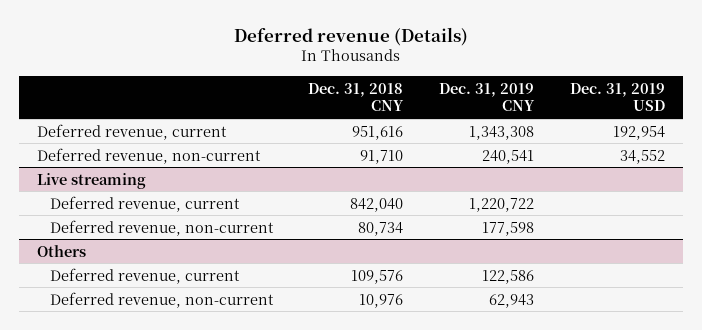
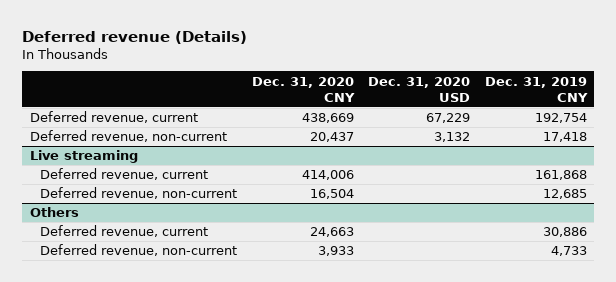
[308,82,405,112] Dec. 31, 2018 CNY -> none
[570,82,666,112] Dec. 31, 2019 USD -> none
none -> [251,76,355,102] Dec. 31, 2020 CNY
none -> [368,76,471,102] Dec. 31, 2020 USD
[469,125,535,140] 1,343,308 -> [534,113,587,124] 192,754
[482,149,535,164] 240,541 -> [542,132,587,143] 17,418
[469,197,535,212] 1,220,722 -> [534,170,587,181] 161,868
[482,221,535,236] 177,598 -> [542,189,587,200] 12,685
[482,269,535,284] 122,586 -> [542,227,587,238] 30,886
[489,293,535,308] 62,943 -> [550,246,587,257] 4,733

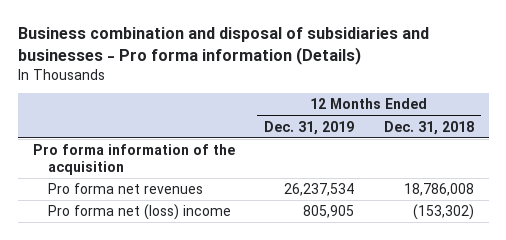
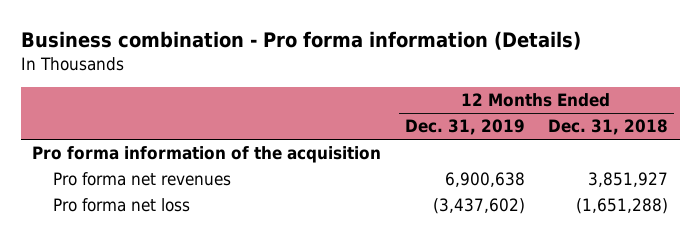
[17,27,429,65] Business combination and disposal of subsidiaries and businesses - Pro forma information (Details) -> [20,31,581,51] Business combination - Pro forma information (Details)
[284,183,355,197] 26,237,534 -> [444,172,525,188] 6,900,638
[403,183,474,197] 18,786,008 -> [588,172,669,188] 3,851,927
[47,204,231,221] Pro forma net (loss) income -> [52,198,190,213] Pro forma net loss
[303,205,355,219] 805,905 -> [432,198,525,215] (3,437,602)
[412,204,474,221] (153,302) -> [576,198,669,215] (1,651,288)

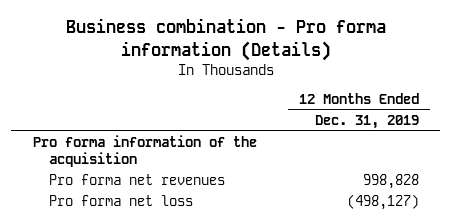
[548,119,669,136] Dec. 31, 2018 -> none
[444,172,525,188] 6,900,638 -> [363,174,420,190] 998,828
[432,198,525,215] (3,437,602) -> [347,194,420,211] (498,127)

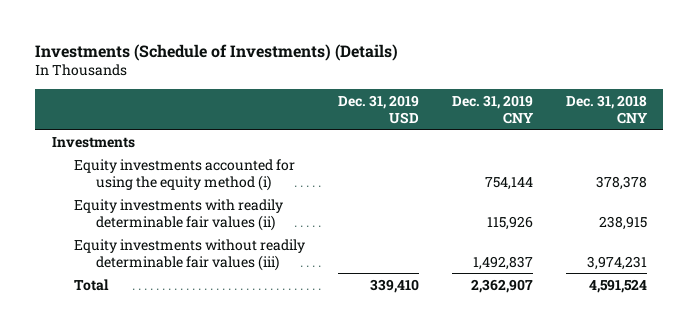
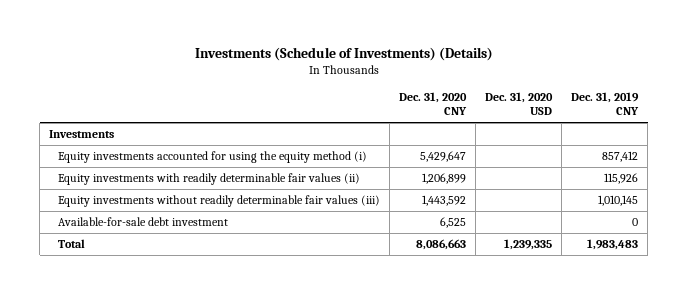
[337,94,419,124] Dec. 31, 2019 USD -> none
[565,94,648,124] Dec. 31, 2018 CNY -> none
none -> [398,92,467,116] Dec. 31, 2020 CNY
none -> [484,92,553,116] Dec. 31, 2020 USD
[484,176,533,190] 754,144 -> [601,150,638,162] 857,412
[472,255,533,270] 1,492,837 -> [597,194,638,206] 1,010,145
none -> [57,216,228,226] Available-for-sale debt investment
[470,278,533,293] 2,362,907 -> [586,238,638,250] 1,983,483

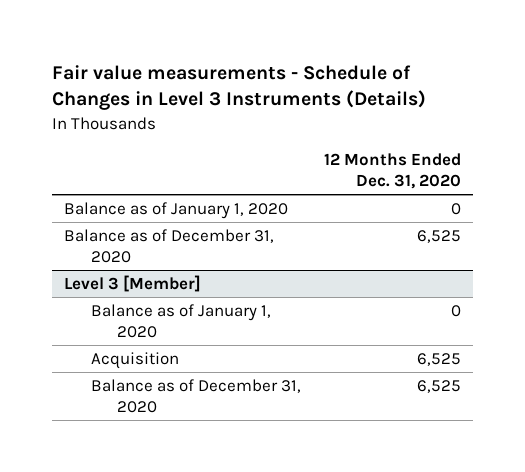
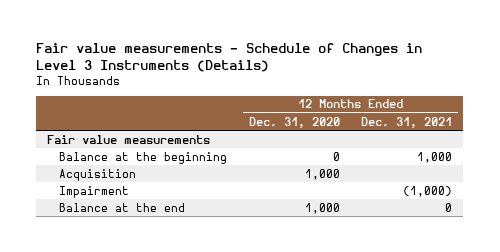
none -> [361,116,453,128] Dec. 31, 2021
[64,228,275,264] Balance as of December 31, 2020 -> none
[64,274,202,292] Level 3 [Member] -> none
[90,303,271,339] Balance as of January 1, 2020 -> none
[90,378,301,414] Balance as of December 31, 2020 -> none
none -> [47,134,211,144] Fair value measurements
[64,201,289,219] Balance as of January 1, 2020 -> [58,151,227,164] Balance at the beginning
[417,352,462,366] 6,525 -> [304,168,340,180] 1,000
none -> [58,185,129,198] Impairment
none -> [58,202,185,212] Balance at the end

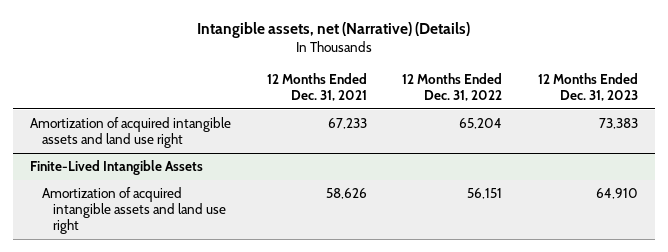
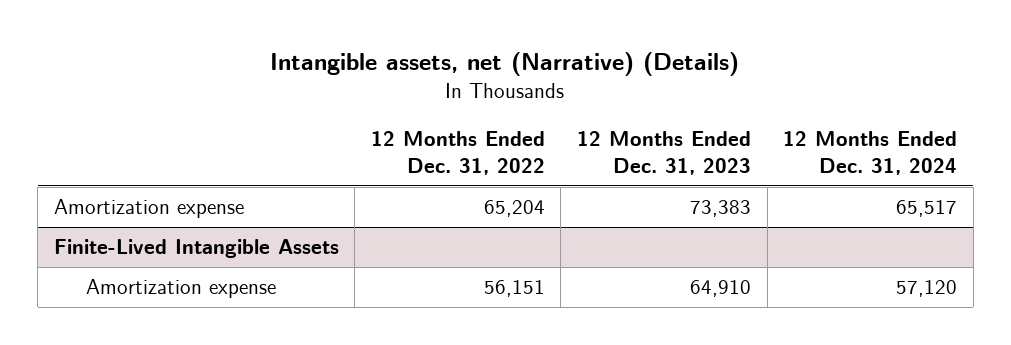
[266,73,367,102] 12 Months Ended Dec. 31, 2021 -> none
none -> [783,131,958,176] 12 Months Ended Dec. 31, 2024
[30,117,232,149] Amortization of acquired intangible assets and land use right -> [53,199,244,219] Amortization expense
[41,187,226,234] Amortization of acquired intangible assets and land use right -> [86,279,277,299] Amortization expense

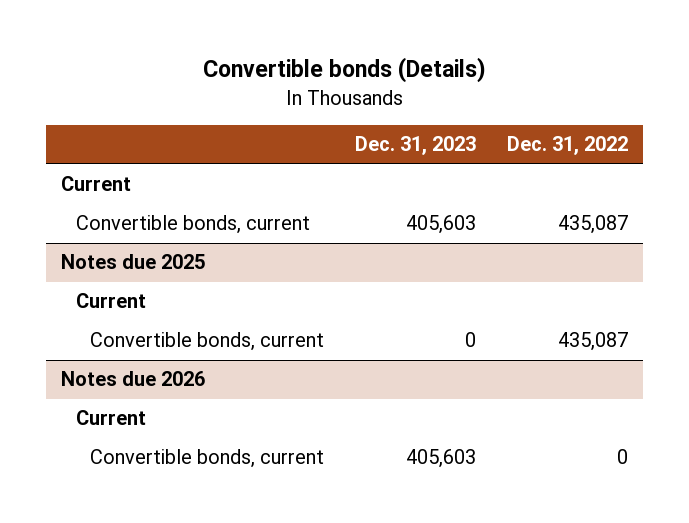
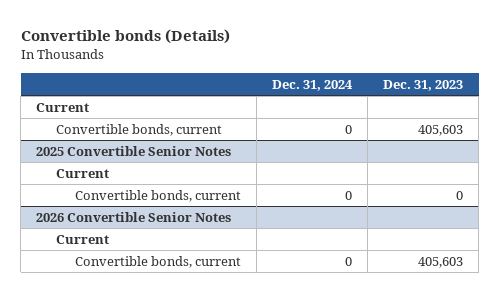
[506,136,628,156] Dec. 31, 2022 -> none
none -> [272,79,354,91] Dec. 31, 2024
[61,254,206,270] Notes due 2025 -> [36,145,232,156] 2025 Convertible Senior Notes
[61,371,206,387] Notes due 2026 -> [36,211,232,222] 2026 Convertible Senior Notes

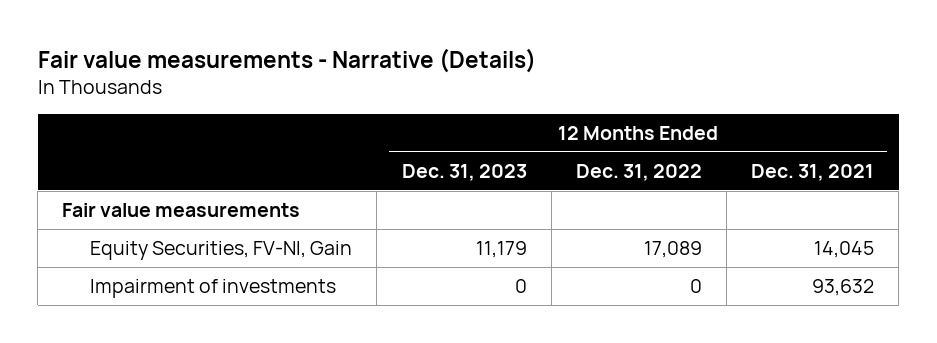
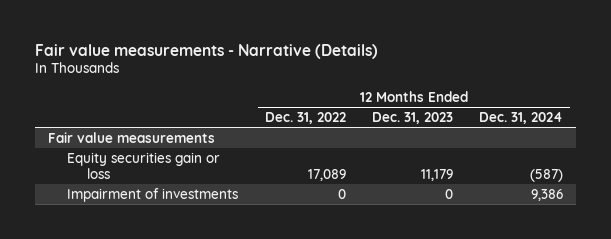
[751,164,875,182] Dec. 31, 2021 -> none
none -> [479,111,564,124] Dec. 31, 2024
[90,241,353,261] Equity Securities, FV-NI, Gain -> [67,151,221,179] Equity securities gain or loss

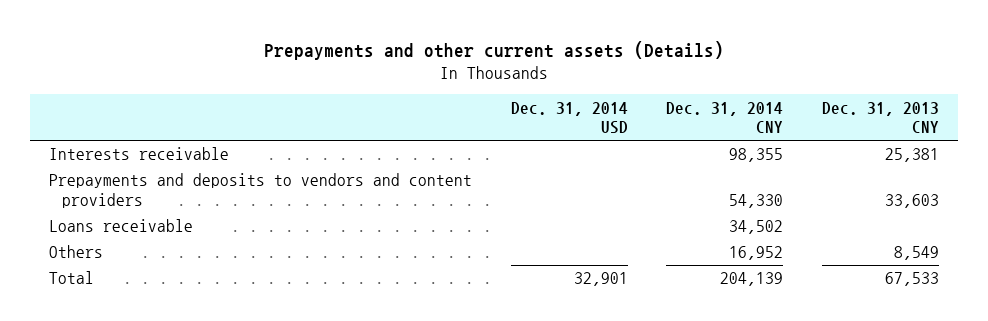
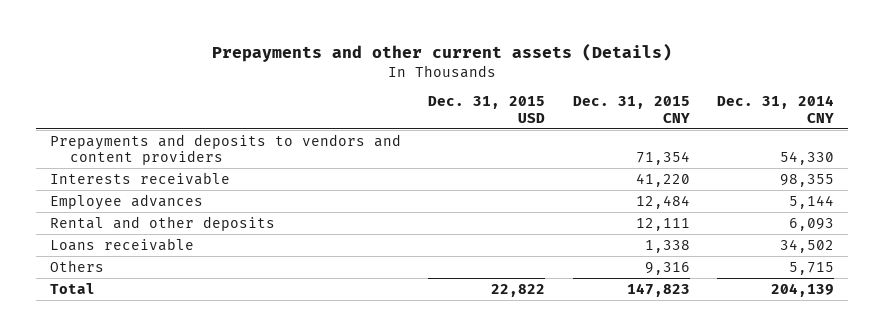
[510,101,628,135] Dec. 31, 2014 USD -> none
[821,101,939,134] Dec. 31, 2013 CNY -> none
none -> [428,96,546,123] Dec. 31, 2015 USD
none -> [572,96,690,123] Dec. 31, 2015 CNY
[49,147,230,161] Interests receivable -> [49,171,230,185] Interests receivable
none -> [49,193,203,210] Employee advances
none -> [49,215,275,231] Rental and other deposits
[729,246,784,261] 16,952 -> [789,261,835,275] 5,715

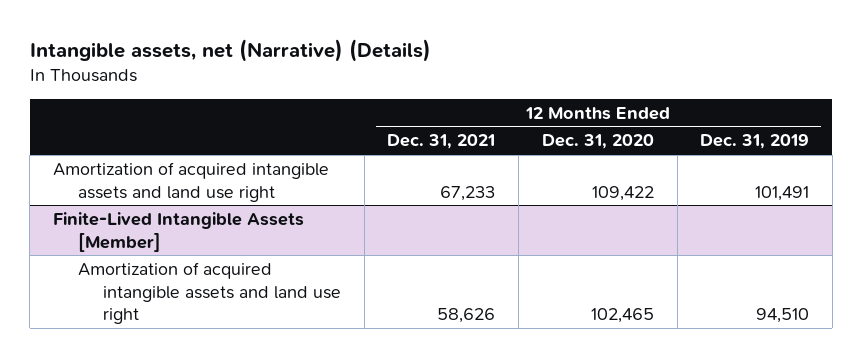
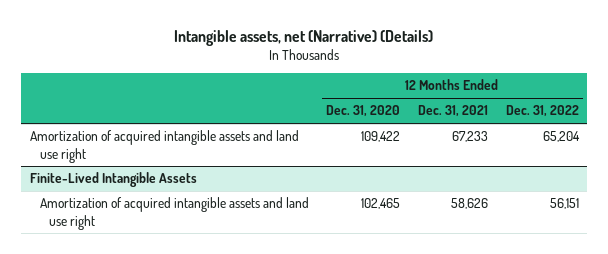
[700,134,810,150] Dec. 31, 2019 -> none
none -> [505,105,579,118] Dec. 31, 2022
[52,211,304,252] Finite-Lived Intangible Assets [Member] -> [29,172,197,188] Finite-Lived Intangible Assets

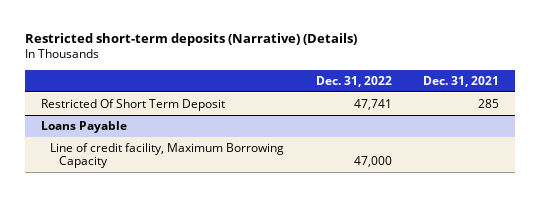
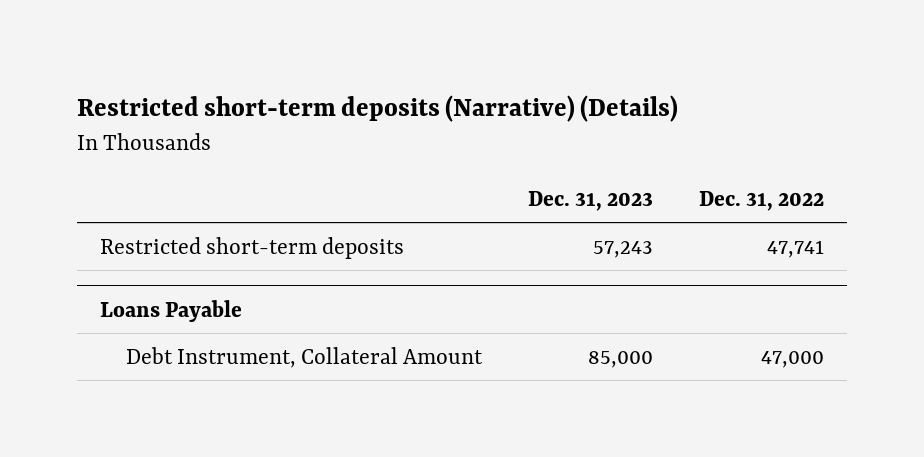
[423,75,500,87] Dec. 31, 2021 -> none
none -> [528,190,654,211] Dec. 31, 2023
[41,98,226,111] Restricted Of Short Term Deposit -> [99,236,404,259] Restricted short-term deposits
[49,142,284,169] Line of credit facility, Maximum Borrowing Capacity -> [126,346,484,368] Debt Instrument, Collateral Amount

